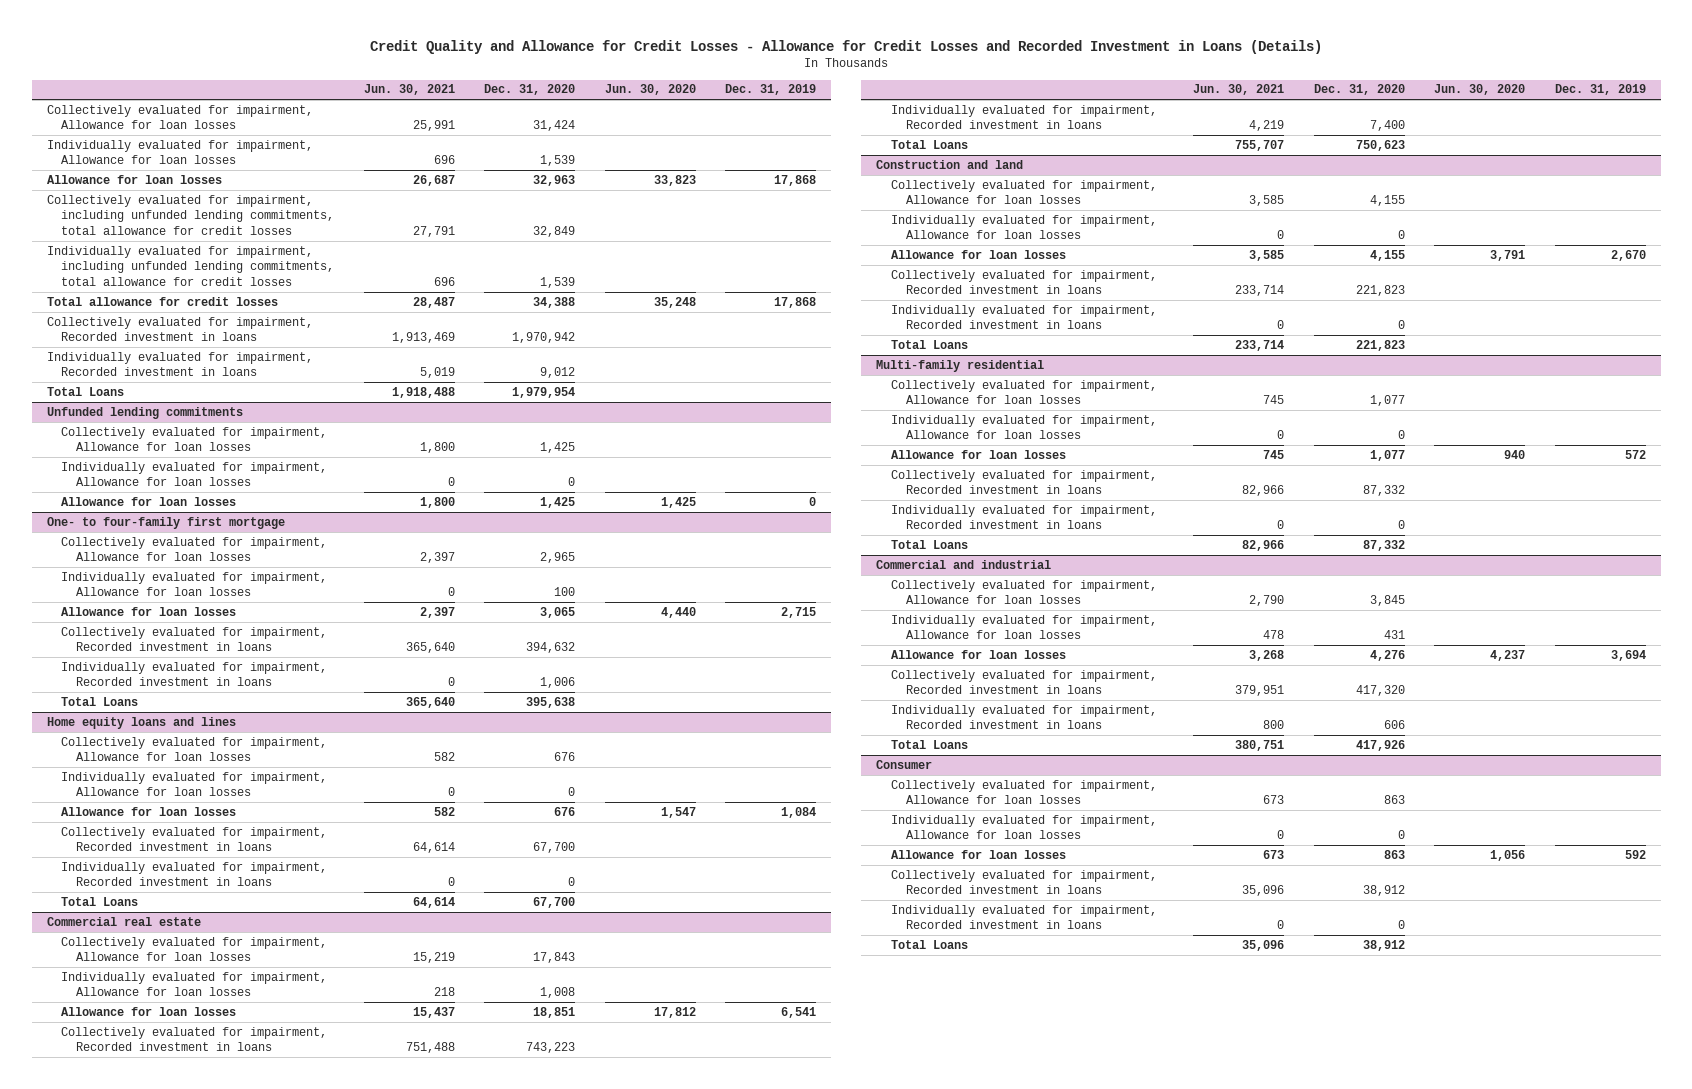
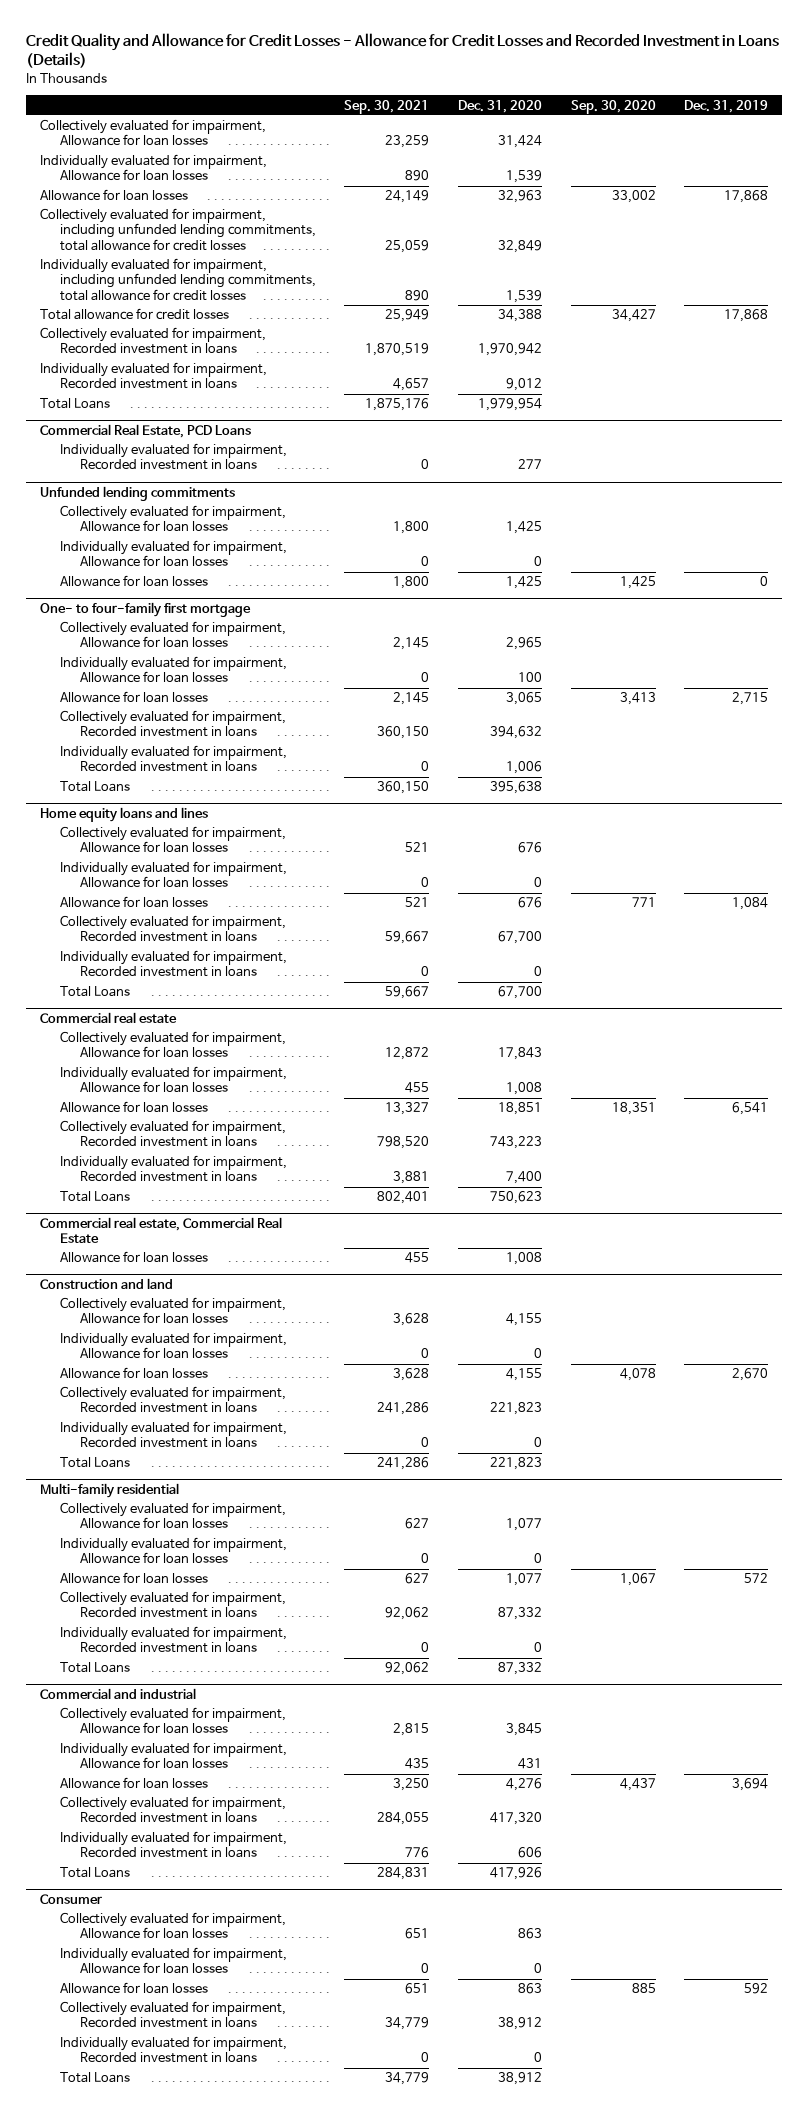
[363,84,455,96] Jun. 30, 2021 -> none
[604,84,696,96] Jun. 30, 2020 -> none
none -> [344,99,430,114] Sep. 30, 2021
none -> [570,99,656,114] Sep. 30, 2020
none -> [39,423,251,438] Commercial Real Estate, PCD Loans
none -> [59,443,287,471] Individually evaluated for impairment, Recorded investment in loans
none -> [39,1216,282,1244] Commercial real estate, Commercial Real Estate
none -> [59,1251,208,1264] Allowance for loan losses

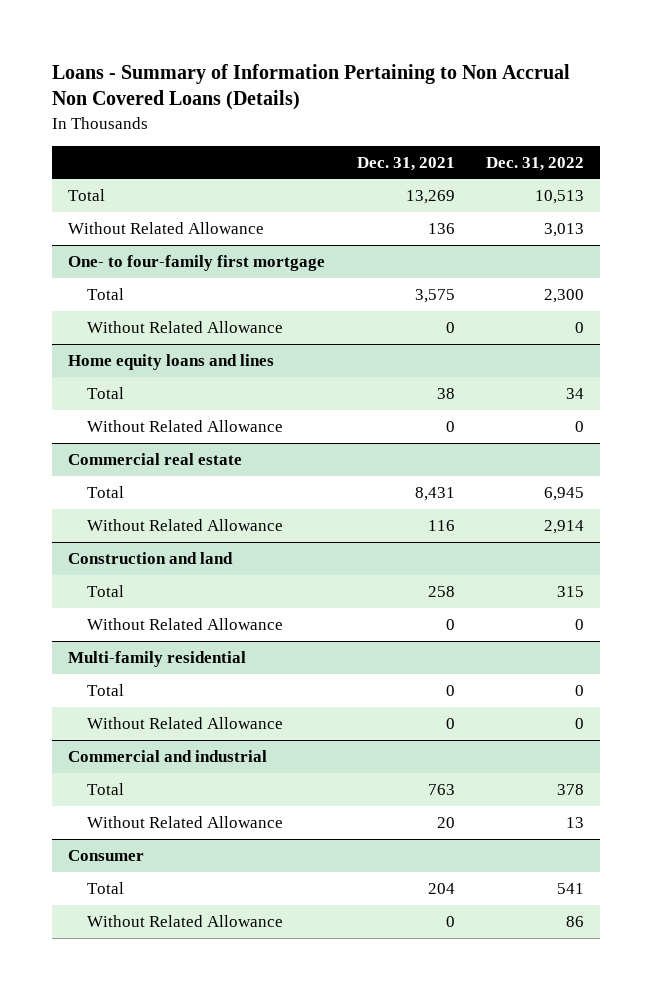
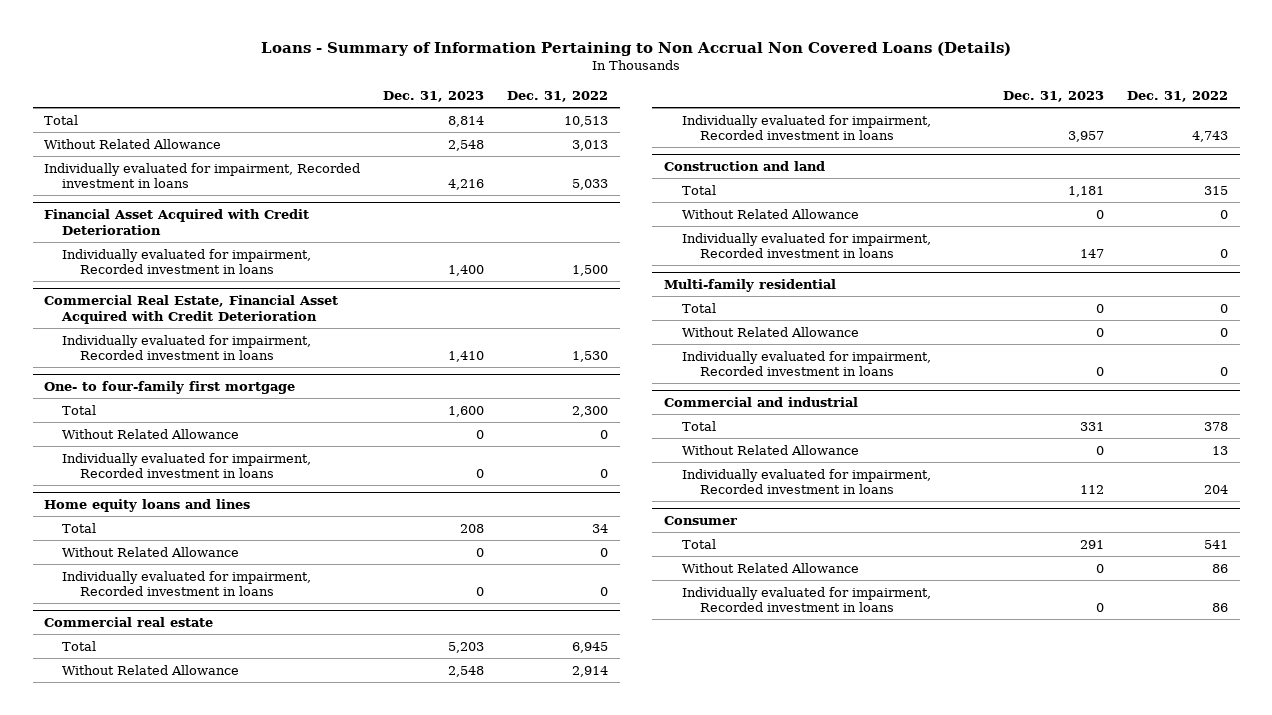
[356,156,455,171] Dec. 31, 2021 -> none
none -> [383,90,485,102] Dec. 31, 2023
none -> [44,162,361,188] Individually evaluated for impairment, Recorded investment in loans
none -> [44,209,310,235] Financial Asset Acquired with Credit Deterioration
none -> [62,248,312,274] Individually evaluated for impairment, Recorded investment in loans
none -> [44,295,339,324] Commercial Real Estate, Financial Asset Acquired with Credit Deterioration
none -> [62,334,312,360] Individually evaluated for impairment, Recorded investment in loans
none -> [62,452,312,478] Individually evaluated for impairment, Recorded investment in loans
none -> [62,570,312,596] Individually evaluated for impairment, Recorded investment in loans
none -> [681,114,931,140] Individually evaluated for impairment, Recorded investment in loans
none -> [681,232,931,258] Individually evaluated for impairment, Recorded investment in loans
none -> [681,350,931,376] Individually evaluated for impairment, Recorded investment in loans
none -> [681,468,931,494] Individually evaluated for impairment, Recorded investment in loans
none -> [681,586,931,612] Individually evaluated for impairment, Recorded investment in loans

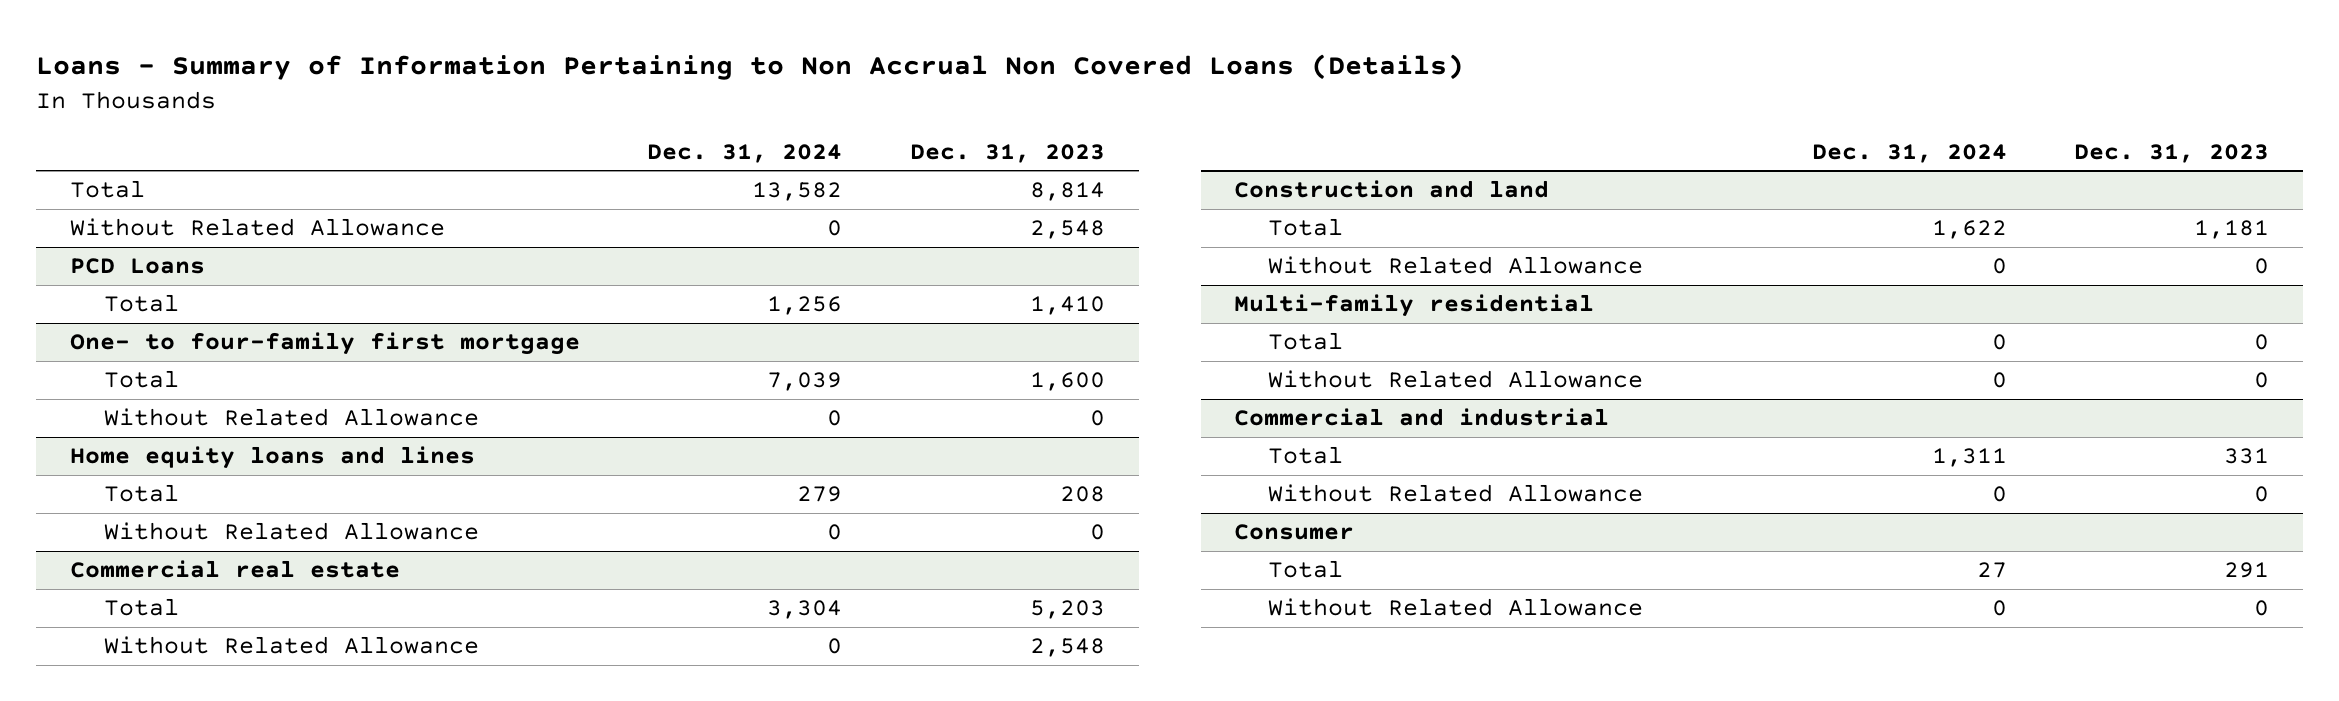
[507,90,609,102] Dec. 31, 2022 -> none
none -> [647,143,843,163] Dec. 31, 2024
[44,162,361,188] Individually evaluated for impairment, Recorded investment in loans -> none
[62,248,312,274] Individually evaluated for impairment, Recorded investment in loans -> none
[44,295,339,324] Commercial Real Estate, Financial Asset Acquired with Credit Deterioration -> none
[44,209,310,235] Financial Asset Acquired with Credit Deterioration -> [69,258,205,275] PCD Loans
[62,334,312,360] Individually evaluated for impairment, Recorded investment in loans -> [103,294,179,313] Total
[62,452,312,478] Individually evaluated for impairment, Recorded investment in loans -> none
[62,570,312,596] Individually evaluated for impairment, Recorded investment in loans -> none
[681,114,931,140] Individually evaluated for impairment, Recorded investment in loans -> none
[681,232,931,258] Individually evaluated for impairment, Recorded investment in loans -> none
[681,350,931,376] Individually evaluated for impairment, Recorded investment in loans -> none
[681,468,931,494] Individually evaluated for impairment, Recorded investment in loans -> none
[681,586,931,612] Individually evaluated for impairment, Recorded investment in loans -> none

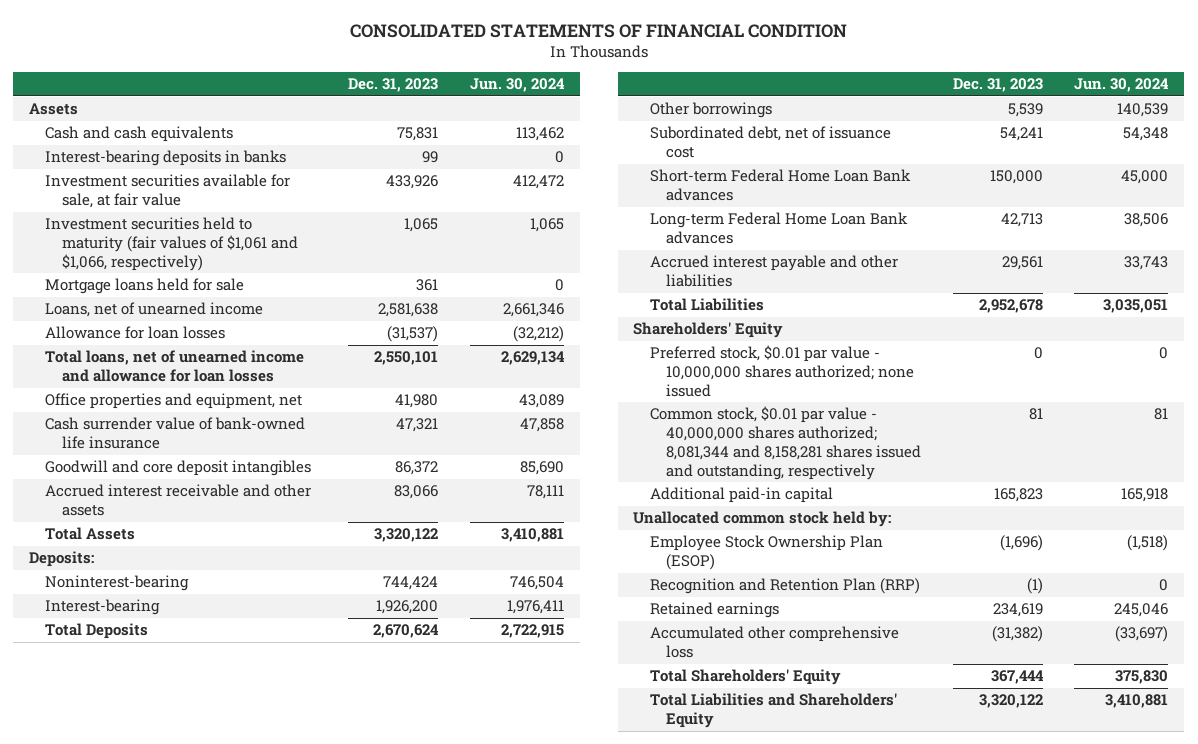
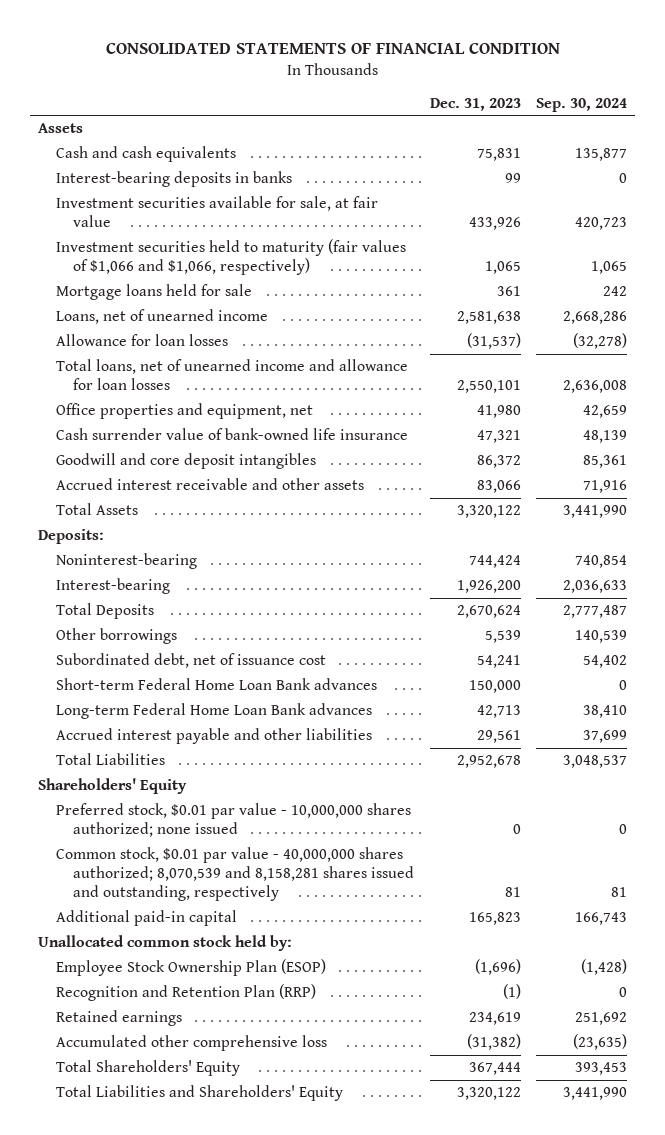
[470,78,566,93] Jun. 30, 2024 -> none
none -> [536,97,628,112] Sep. 30, 2024
[45,217,298,272] Investment securities held to maturity (fair values of $1,061 and $1,066, respectively) -> [55,239,406,276] Investment securities held to maturity (fair values of $1,066 and $1,066, respectively)
[649,406,921,480] Common stock, $0.01 par value - 40,000,000 shares authorized; 8,081,344 and 8,158,281 shares issued and outstanding, respectively -> [55,847,415,901] Common stock, $0.01 par value - 40,000,000 shares authorized; 8,070,539 and 8,158,281 shares issued and outstanding, respectively

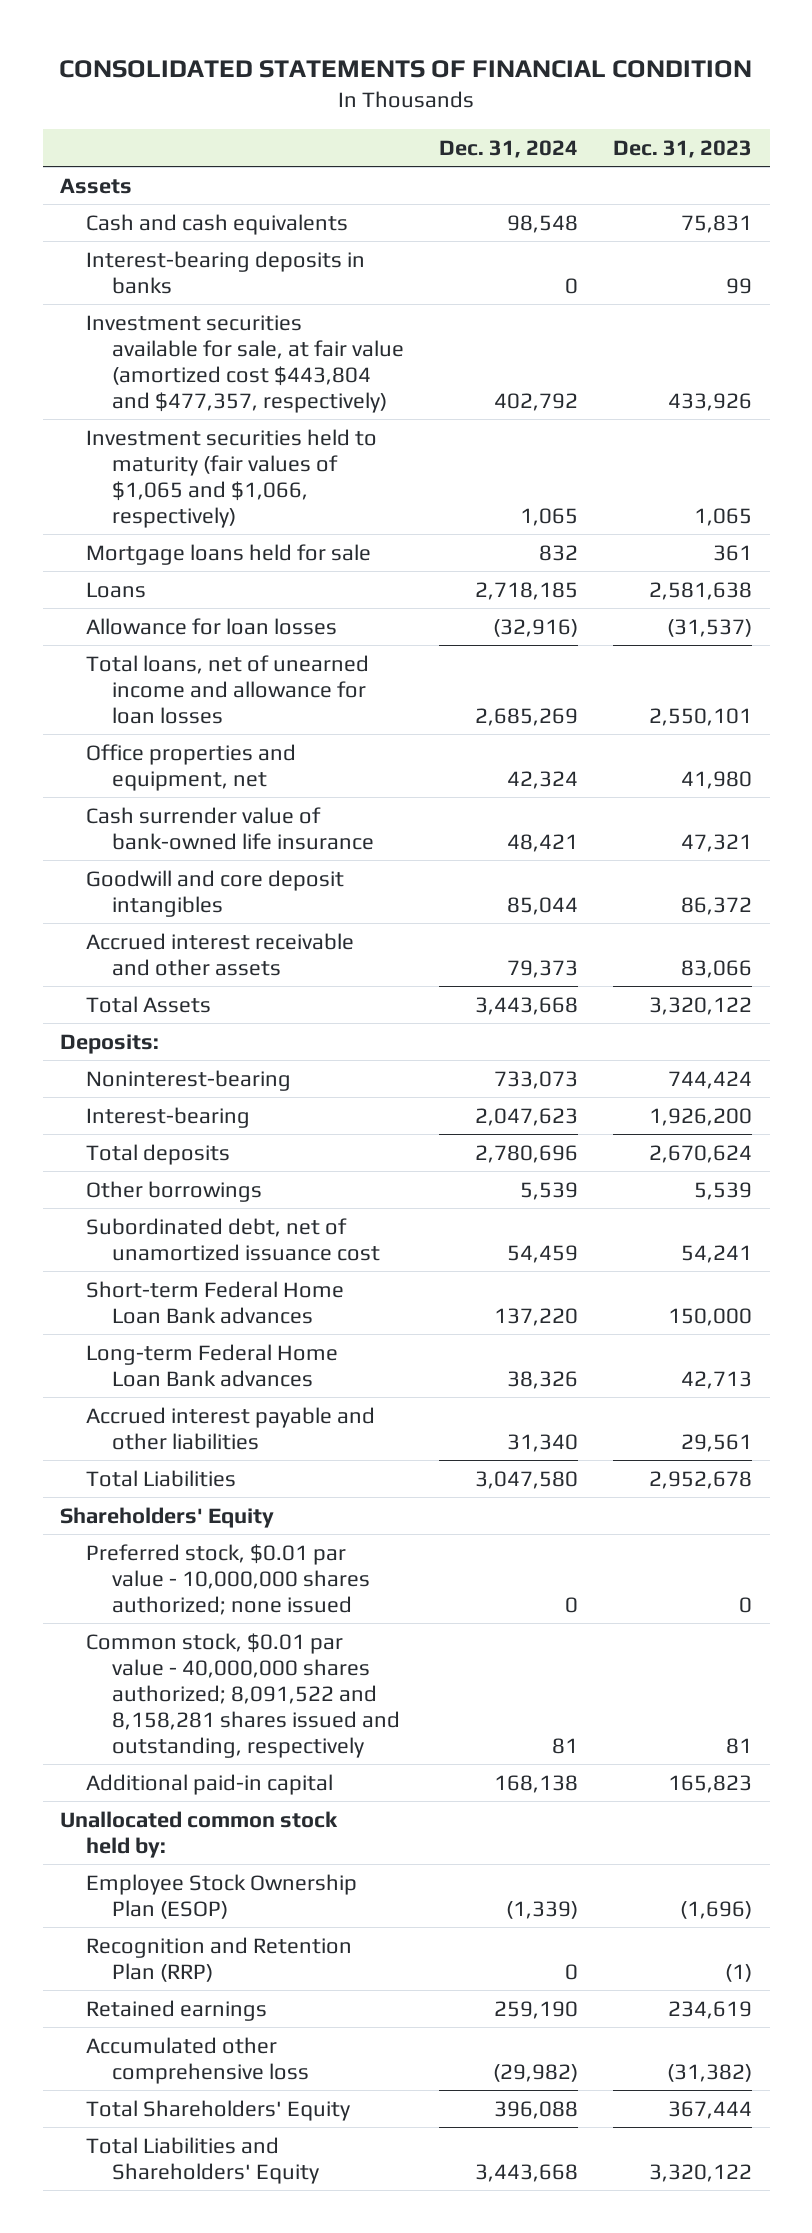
[536,97,628,112] Sep. 30, 2024 -> none
none -> [439,139,579,158] Dec. 31, 2024
[55,196,378,228] Investment securities available for sale, at fair value -> [85,314,404,413] Investment securities available for sale, at fair value (amortized cost $443,804 and $477,357, respectively)
[55,239,406,276] Investment securities held to maturity (fair values of $1,066 and $1,066, respectively) -> [85,428,377,528] Investment securities held to maturity (fair values of $1,065 and $1,066, respectively)
[55,309,268,325] Loans, net of unearned income -> [85,581,146,598] Loans
[55,603,154,620] Total Deposits -> [85,1143,230,1165] Total deposits
[55,653,326,669] Subordinated debt, net of issuance cost -> [85,1217,380,1261] Subordinated debt, net of unamortized issuance cost
[55,847,415,901] Common stock, $0.01 par value - 40,000,000 shares authorized; 8,070,539 and 8,158,281 shares issued and outstanding, respectively -> [85,1632,400,1758] Common stock, $0.01 par value - 40,000,000 shares authorized; 8,091,522 and 8,158,281 shares issued and outstanding, respectively

